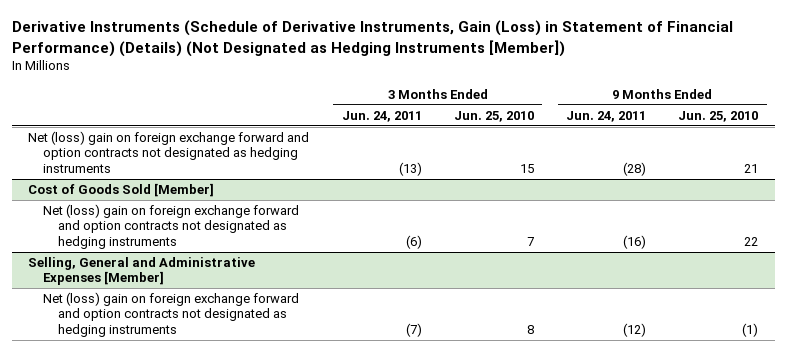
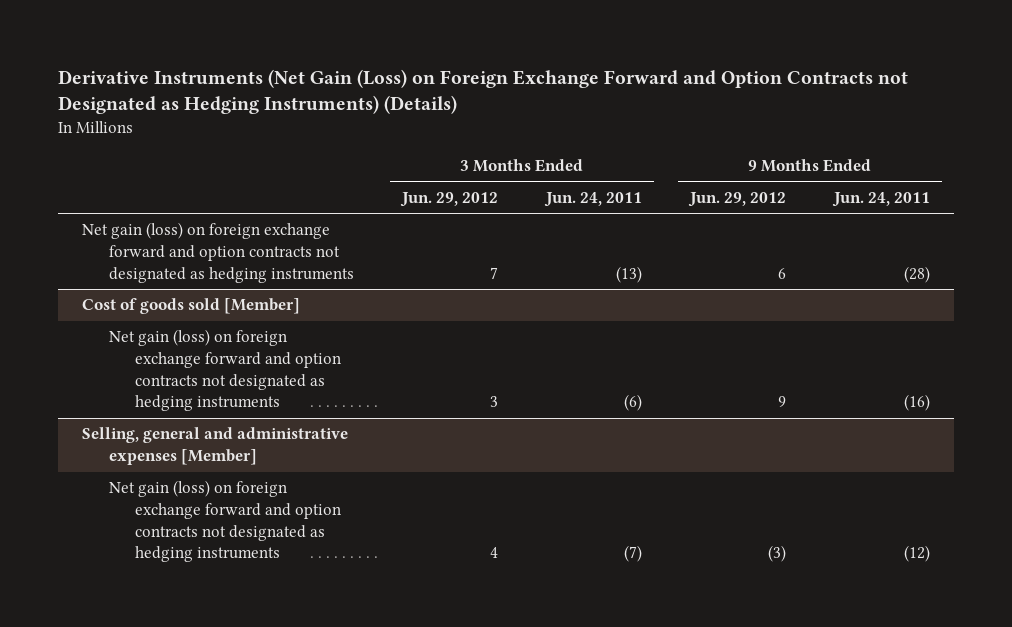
[12,20,734,57] Derivative Instruments (Schedule of Derivative Instruments, Gain (Loss) in Statement of Financial Performance) (Details) (Not Designated as Hedging Instruments [Member]) -> [57,69,908,115] Derivative Instruments (Net Gain (Loss) on Foreign Exchange Forward and Option Contracts not Designated as Hedging Instruments) (Details)
[453,111,534,123] Jun. 25, 2010 -> none
[678,111,759,123] Jun. 25, 2010 -> none
none -> [399,191,498,207] Jun. 29, 2012
none -> [687,191,786,207] Jun. 29, 2012
[28,131,310,173] Net (loss) gain on foreign exchange forward and option contracts not designated as hedging instruments -> [81,222,354,283] Net gain (loss) on foreign exchange forward and option contracts not designated as hedging instruments
[28,183,215,198] Cost of Goods Sold [Member] -> [81,298,300,315] Cost of goods sold [Member]
[43,204,300,249] Net (loss) gain on foreign exchange forward and option contracts not designated as hedging instruments -> [108,329,342,412] Net gain (loss) on foreign exchange forward and option contracts not designated as hedging instruments
[28,257,256,286] Selling, General and Administrative Expenses [Member] -> [81,427,348,466] Selling, general and administrative expenses [Member]
[43,292,300,337] Net (loss) gain on foreign exchange forward and option contracts not designated as hedging instruments -> [108,480,342,563] Net gain (loss) on foreign exchange forward and option contracts not designated as hedging instruments

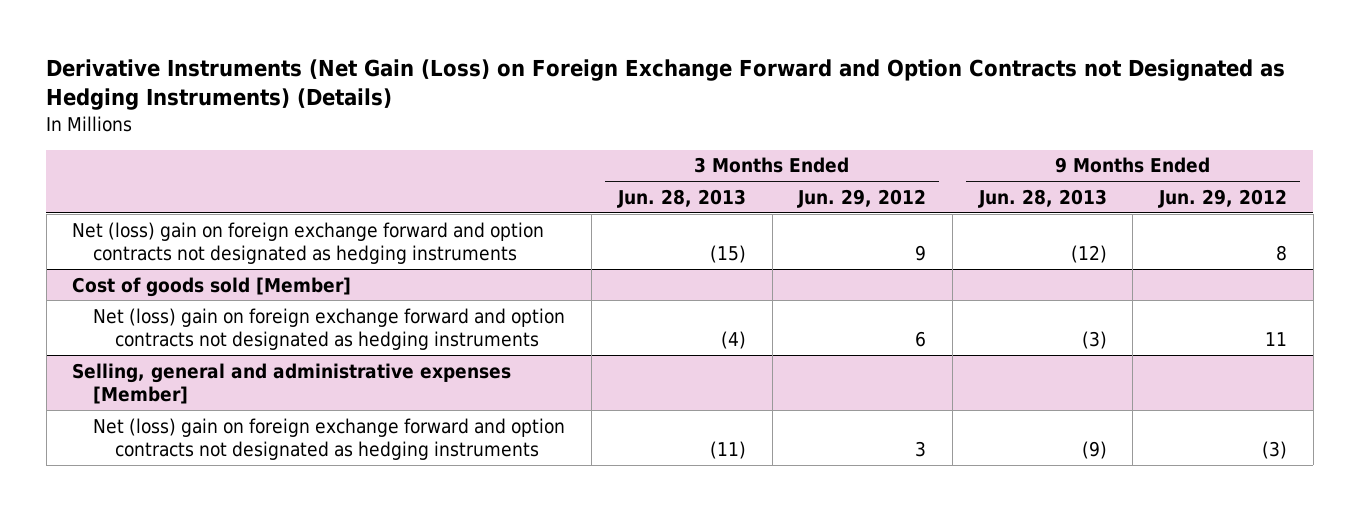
[543,191,642,207] Jun. 24, 2011 -> none
[831,191,930,207] Jun. 24, 2011 -> none
none -> [616,188,746,208] Jun. 28, 2013
none -> [977,188,1107,208] Jun. 28, 2013
[81,222,354,283] Net gain (loss) on foreign exchange forward and option contracts not designated as hedging instruments -> [72,221,545,264] Net (loss) gain on foreign exchange forward and option contracts not designated as hedging instruments
[489,266,498,279] 7 -> [915,244,927,261] 9
[777,267,786,279] 6 -> [1276,244,1288,261] 8
[108,329,342,412] Net gain (loss) on foreign exchange forward and option contracts not designated as hedging instruments -> [93,307,566,350] Net (loss) gain on foreign exchange forward and option contracts not designated as hedging instruments
[489,396,498,408] 3 -> [915,330,927,347] 6
[777,396,786,408] 9 -> [1265,331,1288,346] 11
[108,480,342,563] Net gain (loss) on foreign exchange forward and option contracts not designated as hedging instruments -> [93,417,566,460] Net (loss) gain on foreign exchange forward and option contracts not designated as hedging instruments
[489,547,498,559] 4 -> [915,440,927,457] 3

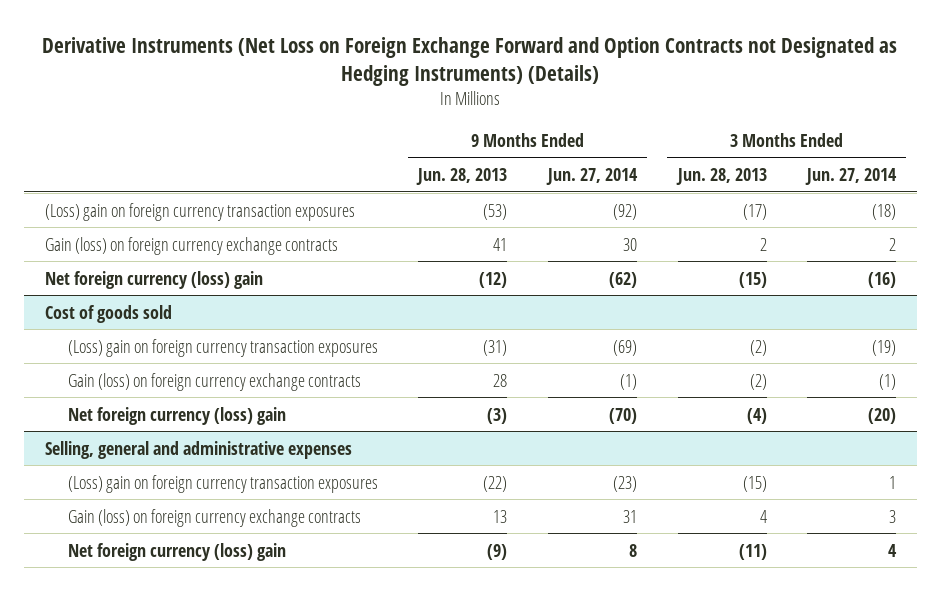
[46,58,1286,111] Derivative Instruments (Net Gain (Loss) on Foreign Exchange Forward and Option Contracts not Designated as Hedging Instruments) (Details) -> [42,36,898,86] Derivative Instruments (Net Loss on Foreign Exchange Forward and Option Contracts not Designated as Hedging Instruments) (Details)
[797,188,927,208] Jun. 29, 2012 -> none
[1158,188,1288,208] Jun. 29, 2012 -> none
none -> [545,167,638,185] Jun. 27, 2014
none -> [805,167,898,185] Jun. 27, 2014
none -> [44,202,355,221] (Loss) gain on foreign currency transaction exposures
[72,221,545,264] Net (loss) gain on foreign exchange forward and option contracts not designated as hedging instruments -> [44,236,338,255] Gain (loss) on foreign currency exchange contracts
[709,244,746,263] (15) -> [759,237,767,251] 2
[1070,244,1107,263] (12) -> [493,237,508,251] 41
none -> [44,270,263,289] Net foreign currency (loss) gain
[72,276,352,297] Cost of goods sold [Member] -> [44,304,172,323] Cost of goods sold
none -> [67,338,378,357] (Loss) gain on foreign currency transaction exposures
[93,307,566,350] Net (loss) gain on foreign exchange forward and option contracts not designated as hedging instruments -> [67,372,361,391] Gain (loss) on foreign currency exchange contracts
[720,330,746,349] (4) -> [749,373,767,390] (2)
[1081,330,1107,349] (3) -> [493,373,508,387] 28
none -> [67,406,286,425] Net foreign currency (loss) gain
[72,362,512,404] Selling, general and administrative expenses [Member] -> [44,440,352,459] Selling, general and administrative expenses
none -> [67,474,378,493] (Loss) gain on foreign currency transaction exposures
[93,417,566,460] Net (loss) gain on foreign exchange forward and option contracts not designated as hedging instruments -> [67,508,361,527] Gain (loss) on foreign currency exchange contracts
[709,440,746,459] (11) -> [759,509,767,523] 4
[1081,440,1107,459] (9) -> [493,509,508,523] 13
none -> [67,542,286,561] Net foreign currency (loss) gain

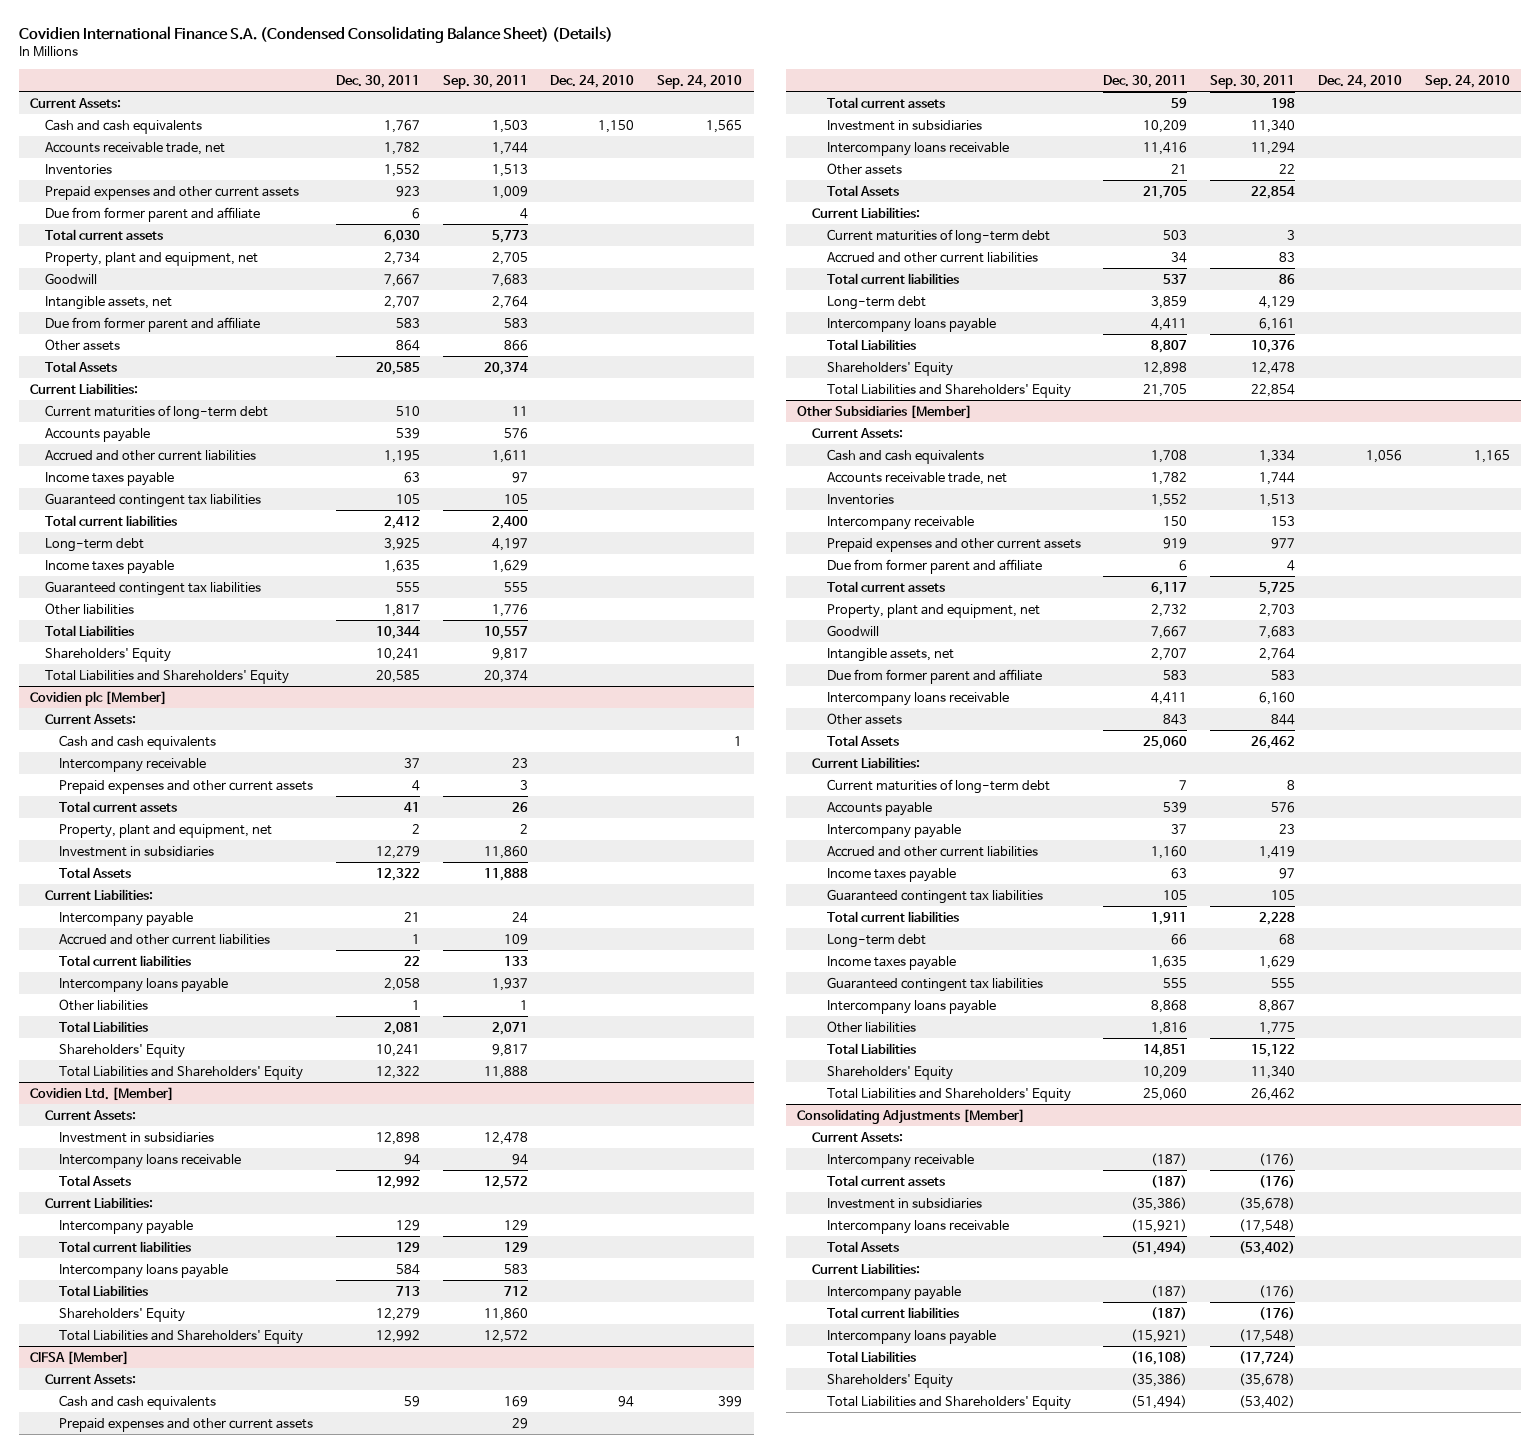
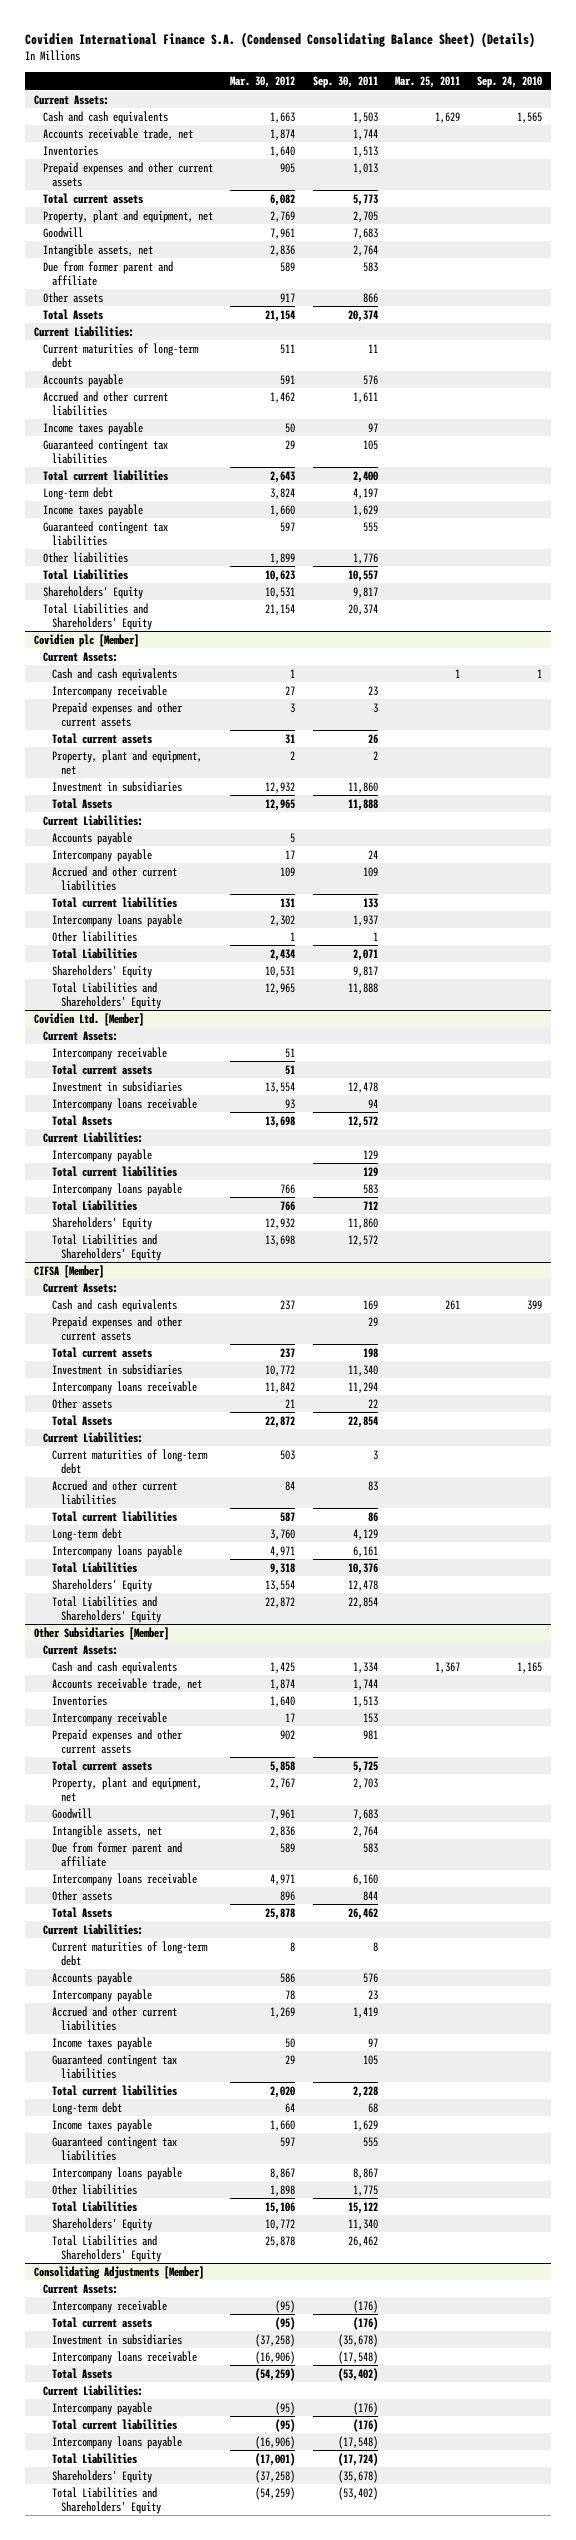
[335,74,420,88] Dec. 30, 2011 -> none
[550,74,635,88] Dec. 24, 2010 -> none
none -> [230,76,296,89] Mar. 30, 2012
none -> [394,76,460,89] Mar. 25, 2011
[44,206,260,222] Due from former parent and affiliate -> none
[491,185,528,199] 1,009 -> [352,162,378,174] 1,013
none -> [51,831,132,845] Accounts payable
none -> [51,1046,167,1060] Intercompany receivable
none -> [51,1063,152,1075] Total current assets
[826,558,1042,574] Due from former parent and affiliate -> none
[1271,537,1296,549] 977 -> [362,1729,378,1740] 981

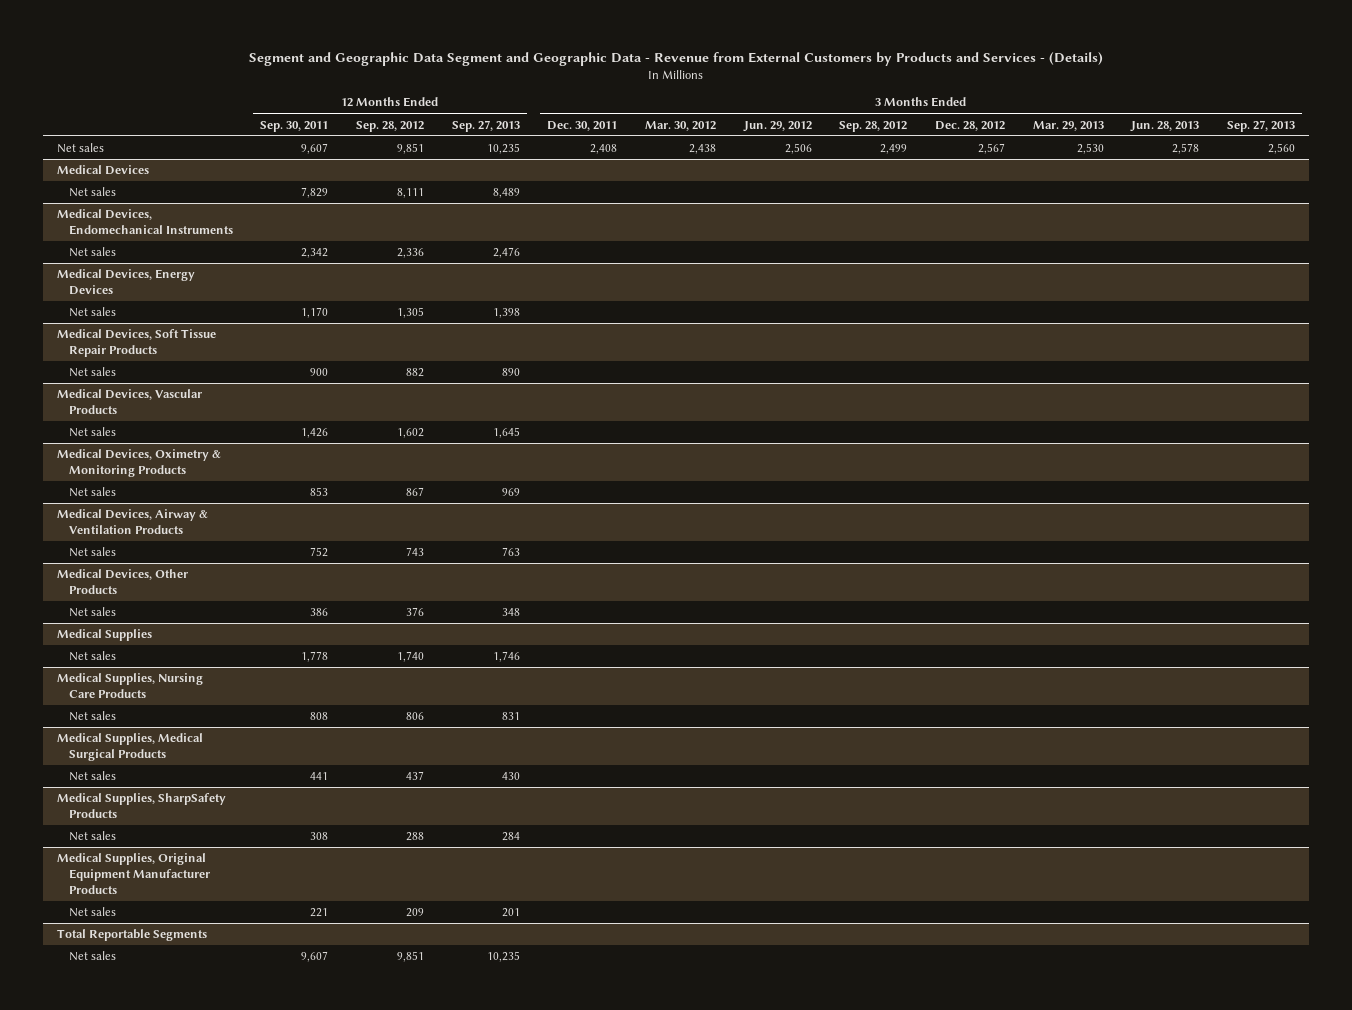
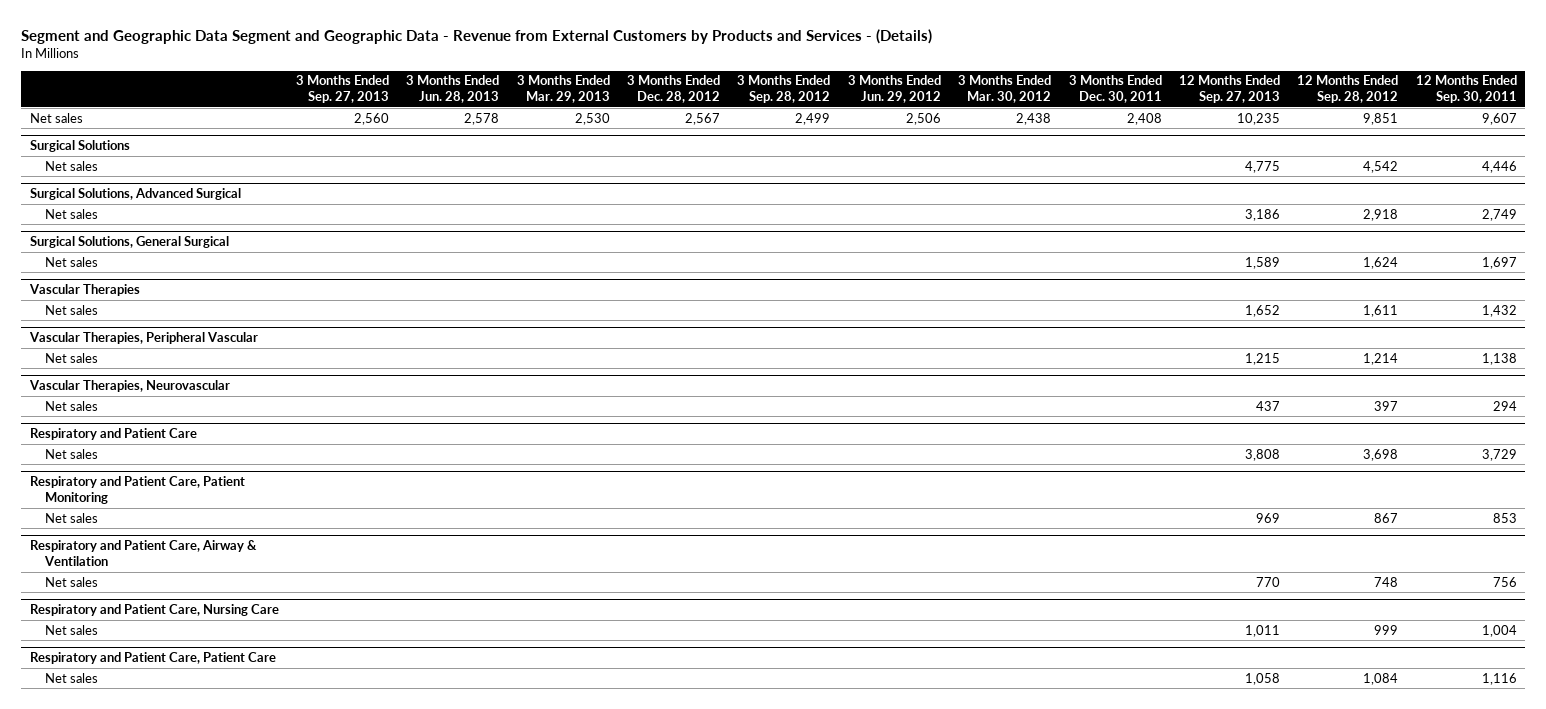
[56,165,149,176] Medical Devices -> none
[56,209,233,236] Medical Devices, Endomechanical Instruments -> none
[56,269,195,296] Medical Devices, Energy Devices -> none
[56,329,216,358] Medical Devices, Soft Tissue Repair Products -> none
[56,389,202,415] Medical Devices, Vascular Products -> none
[56,449,221,478] Medical Devices, Oximetry & Monitoring Products -> none
none -> [29,140,130,153] Surgical Solutions
[301,187,329,199] 7,829 -> [1481,160,1517,173] 4,446
[396,188,424,199] 8,111 -> [1363,160,1399,173] 4,542
[492,188,520,199] 8,489 -> [1244,160,1280,173] 4,775
none -> [29,188,241,201] Surgical Solutions, Advanced Surgical
[301,248,329,259] 2,342 -> [1481,208,1517,221] 2,749
[396,248,424,259] 2,336 -> [1363,208,1399,221] 2,918
[492,247,520,259] 2,476 -> [1244,208,1280,221] 3,186
none -> [29,236,229,249] Surgical Solutions, General Surgical
[301,307,329,319] 1,170 -> [1481,256,1517,269] 1,697
[396,307,424,319] 1,305 -> [1363,256,1399,269] 1,624
[492,308,520,319] 1,398 -> [1244,256,1280,269] 1,589
none -> [28,284,140,297] Vascular Therapies
[310,368,329,377] 900 -> [1481,304,1517,317] 1,432
[405,368,424,378] 882 -> [1363,304,1399,317] 1,611
[501,368,520,377] 890 -> [1244,304,1280,317] 1,652
none -> [28,332,258,345] Vascular Therapies, Peripheral Vascular
[301,428,329,439] 1,426 -> [1481,352,1517,365] 1,138
[396,428,424,439] 1,602 -> [1363,352,1399,365] 1,214
[492,427,520,439] 1,645 -> [1244,352,1280,365] 1,215
none -> [28,380,230,393] Vascular Therapies, Neurovascular
none -> [44,400,98,411] Net sales
none -> [29,428,197,441] Respiratory and Patient Care
none -> [44,448,98,459] Net sales
none -> [29,476,245,505] Respiratory and Patient Care, Patient Monitoring
[56,509,208,535] Medical Devices, Airway & Ventilation Products -> none
[56,569,188,595] Medical Devices, Other Products -> none
[56,629,152,642] Medical Supplies -> none
[56,673,203,699] Medical Supplies, Nursing Care Products -> none
[68,711,116,722] Net sales -> none
[56,733,203,762] Medical Supplies, Medical Surgical Products -> none
[68,771,116,782] Net sales -> none
[56,793,226,819] Medical Supplies, SharpSafety Products -> none
[68,831,116,842] Net sales -> none
[56,853,210,895] Medical Supplies, Original Equipment Manufacturer Products -> none
[68,907,116,918] Net sales -> none
[56,929,207,942] Total Reportable Segments -> none
[68,951,116,962] Net sales -> none
none -> [29,540,257,567] Respiratory and Patient Care, Airway & Ventilation
[310,547,329,558] 752 -> [1492,576,1517,587] 756
[405,547,424,557] 743 -> [1374,576,1399,587] 748
[501,547,520,557] 763 -> [1255,576,1280,587] 770
none -> [29,604,279,617] Respiratory and Patient Care, Nursing Care
[310,608,329,617] 386 -> [1481,624,1517,637] 1,004
[405,607,424,617] 376 -> [1374,624,1399,635] 999
[501,608,520,617] 348 -> [1244,624,1280,637] 1,011
none -> [29,652,276,665] Respiratory and Patient Care, Patient Care
[301,651,329,663] 1,778 -> [1481,672,1517,685] 1,116
[396,651,424,663] 1,740 -> [1363,672,1399,685] 1,084
[492,651,520,663] 1,746 -> [1244,672,1280,685] 1,058

